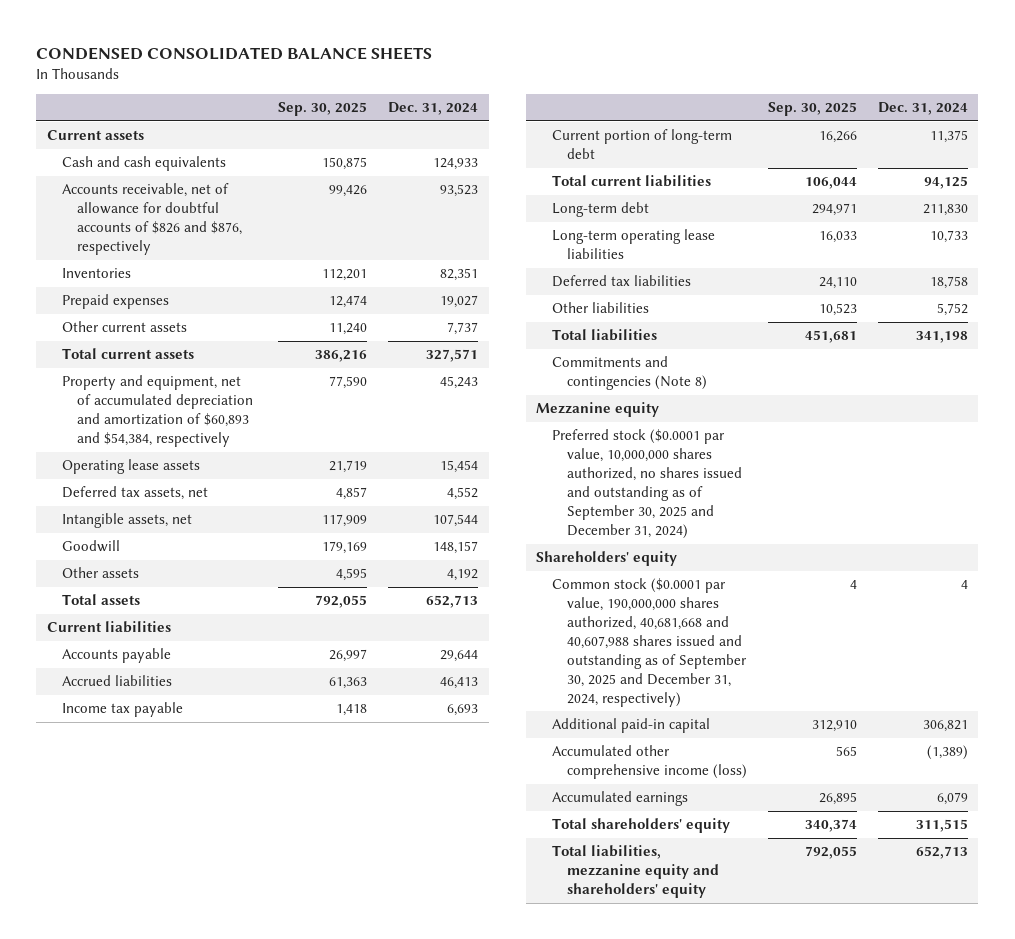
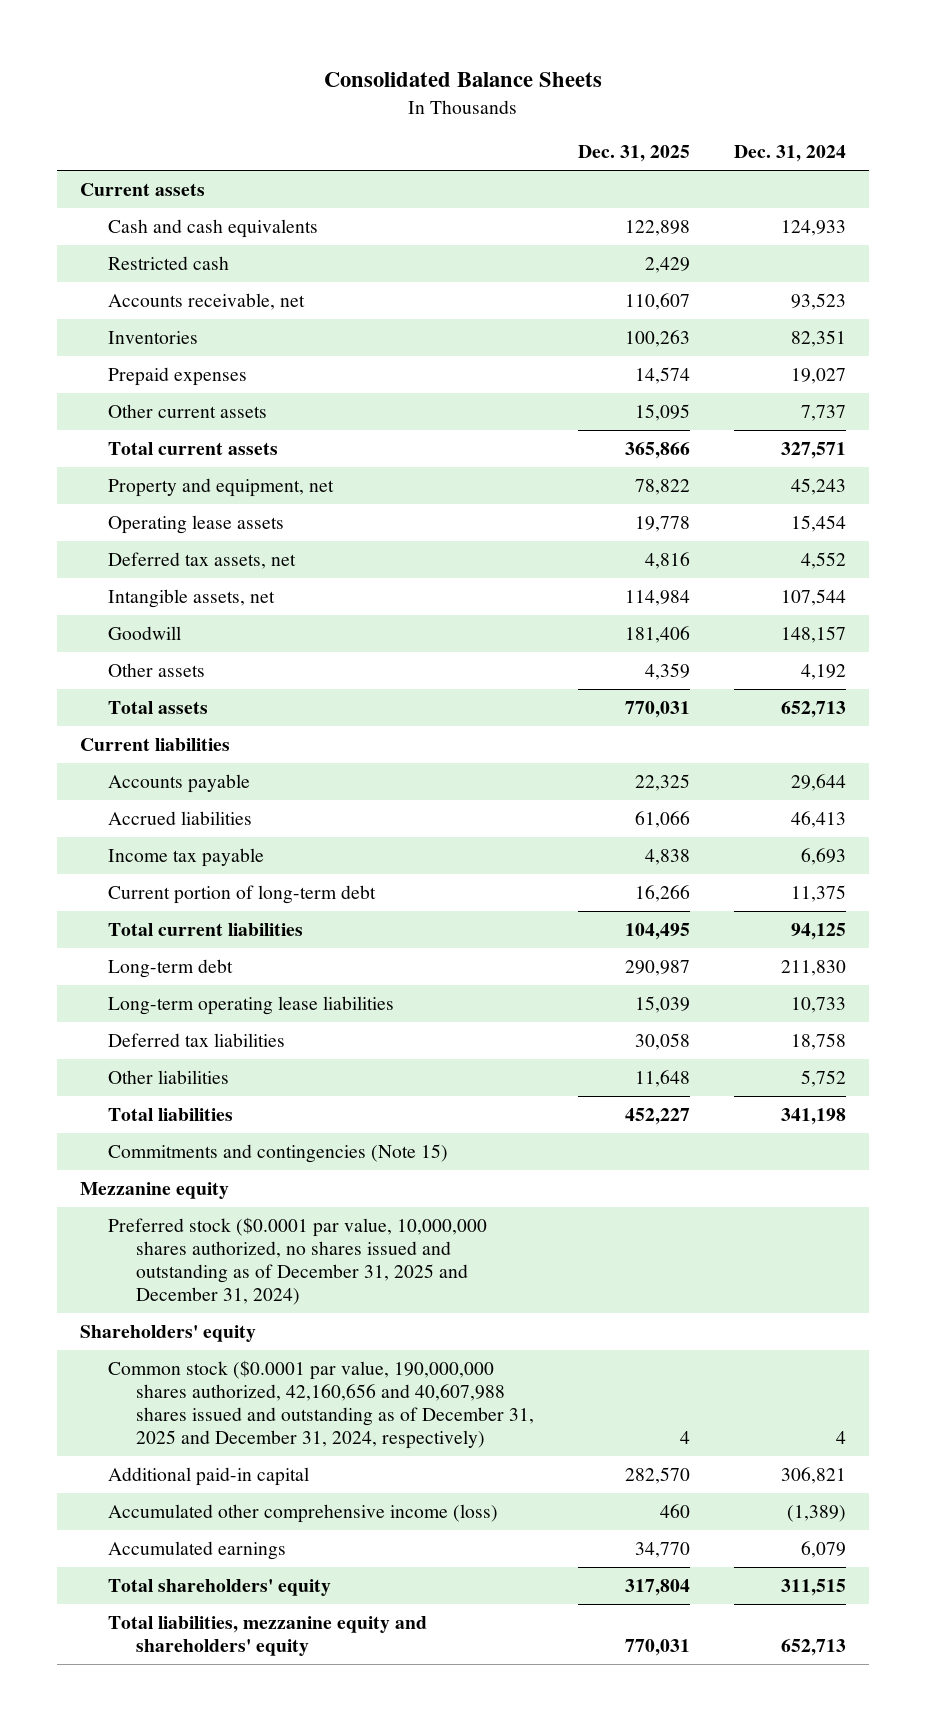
[36,47,433,61] CONDENSED CONSOLIDATED BALANCE SHEETS -> [323,72,602,88] Consolidated Balance Sheets
[278,102,368,117] Sep. 30, 2025 -> none
none -> [578,144,691,162] Dec. 31, 2025
none -> [107,255,229,270] Restricted cash
[61,183,243,256] Accounts receivable, net of allowance for doubtful accounts of $826 and $876, respectively -> [107,292,305,310] Accounts receivable, net
[61,375,254,448] Property and equipment, net of accumulated depreciation and amortization of $60,893 and $54,384, respectively -> [107,477,334,497] Property and equipment, net
[551,356,707,391] Commitments and contingencies (Note 8) -> [107,1143,448,1163] Commitments and contingencies (Note 15)
[551,429,742,539] Preferred stock ($0.0001 par value, 10,000,000 shares authorized, no shares issued and outstanding as of September 30, 2025 and December 31, 2024) -> [107,1216,487,1305] Preferred stock ($0.0001 par value, 10,000,000 shares authorized, no shares issued and outstanding as of December 31, 2025 and December 31, 2024)
[551,578,747,707] Common stock ($0.0001 par value, 190,000,000 shares authorized, 40,681,668 and 40,607,988 shares issued and outstanding as of September 30, 2025 and December 31, 2024, respectively) -> [107,1359,534,1449] Common stock ($0.0001 par value, 190,000,000 shares authorized, 42,160,656 and 40,607,988 shares issued and outstanding as of December 31, 2025 and December 31, 2024, respectively)

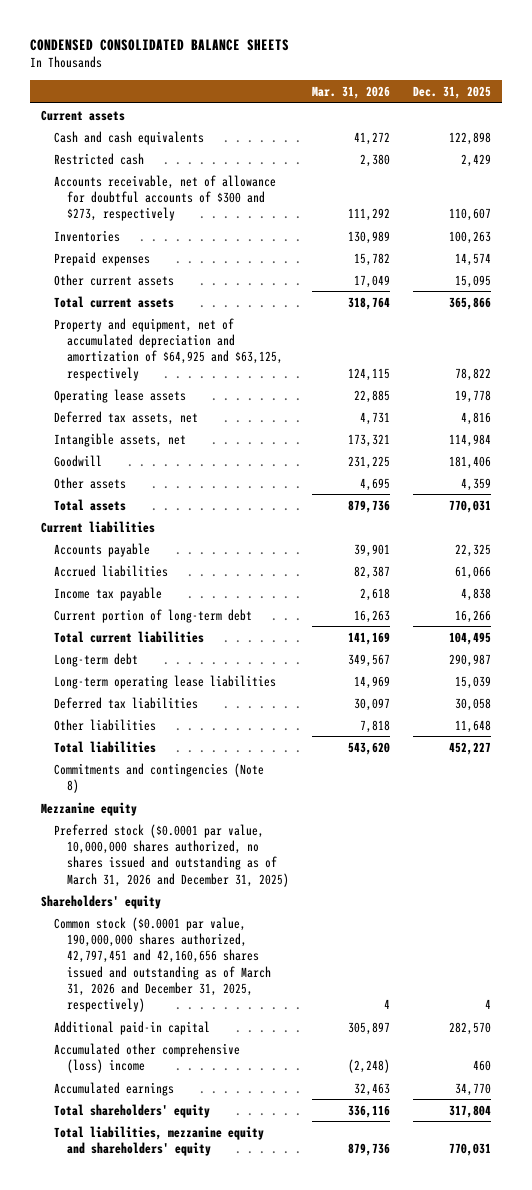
[323,72,602,88] Consolidated Balance Sheets -> [29,38,289,51] CONDENSED CONSOLIDATED BALANCE SHEETS
[734,144,847,162] Dec. 31, 2024 -> none
none -> [311,86,390,100] Mar. 31, 2026
[107,292,305,310] Accounts receivable, net -> [54,174,277,222] Accounts receivable, net of allowance for doubtful accounts of $300 and $273, respectively
[107,477,334,497] Property and equipment, net -> [54,317,284,381] Property and equipment, net of accumulated depreciation and amortization of $64,925 and $63,125, respectively
[107,1143,448,1163] Commitments and contingencies (Note 15) -> [54,762,265,794] Commitments and contingencies (Note 8)
[107,1216,487,1305] Preferred stock ($0.0001 par value, 10,000,000 shares authorized, no shares issued and outstanding as of December 31, 2025 and December 31, 2024) -> [54,823,290,887] Preferred stock ($0.0001 par value, 10,000,000 shares authorized, no shares issued and outstanding as of March 31, 2026 and December 31, 2025)
[107,1359,534,1449] Common stock ($0.0001 par value, 190,000,000 shares authorized, 42,160,656 and 40,607,988 shares issued and outstanding as of December 31, 2025 and December 31, 2024, respectively) -> [54,916,272,1013] Common stock ($0.0001 par value, 190,000,000 shares authorized, 42,797,451 and 42,160,656 shares issued and outstanding as of March 31, 2026 and December 31, 2025, respectively)
[107,1503,498,1523] Accumulated other comprehensive income (loss) -> [54,1042,241,1074] Accumulated other comprehensive (loss) income

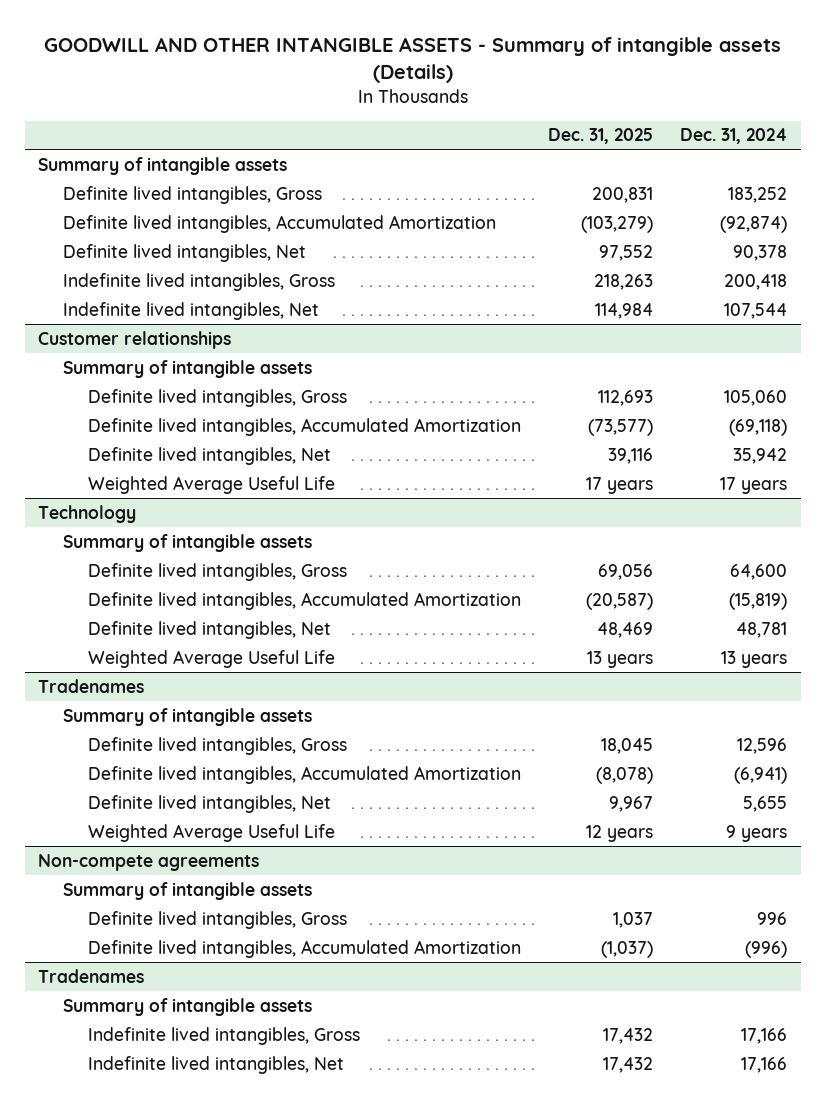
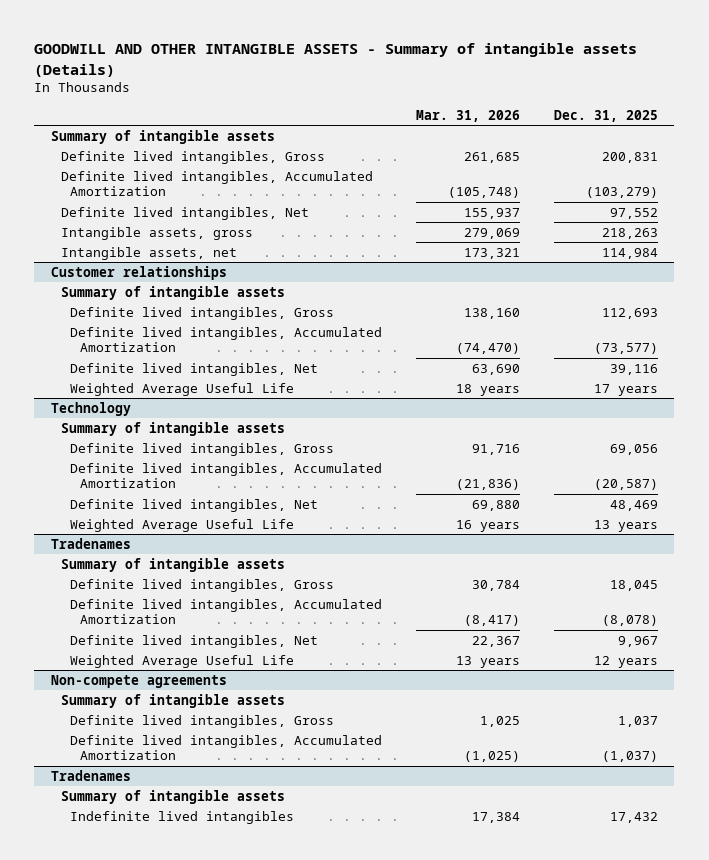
[680,128,788,145] Dec. 31, 2024 -> none
none -> [415,109,520,122] Mar. 31, 2026
[63,272,336,291] Indefinite lived intangibles, Gross -> [60,226,253,240] Intangible assets, gross
[63,301,320,320] Indefinite lived intangibles, Net -> [60,246,237,260] Intangible assets, net
[88,1055,345,1074] Indefinite lived intangibles, Net -> none
[88,1026,361,1045] Indefinite lived intangibles, Gross -> [70,810,295,824] Indefinite lived intangibles

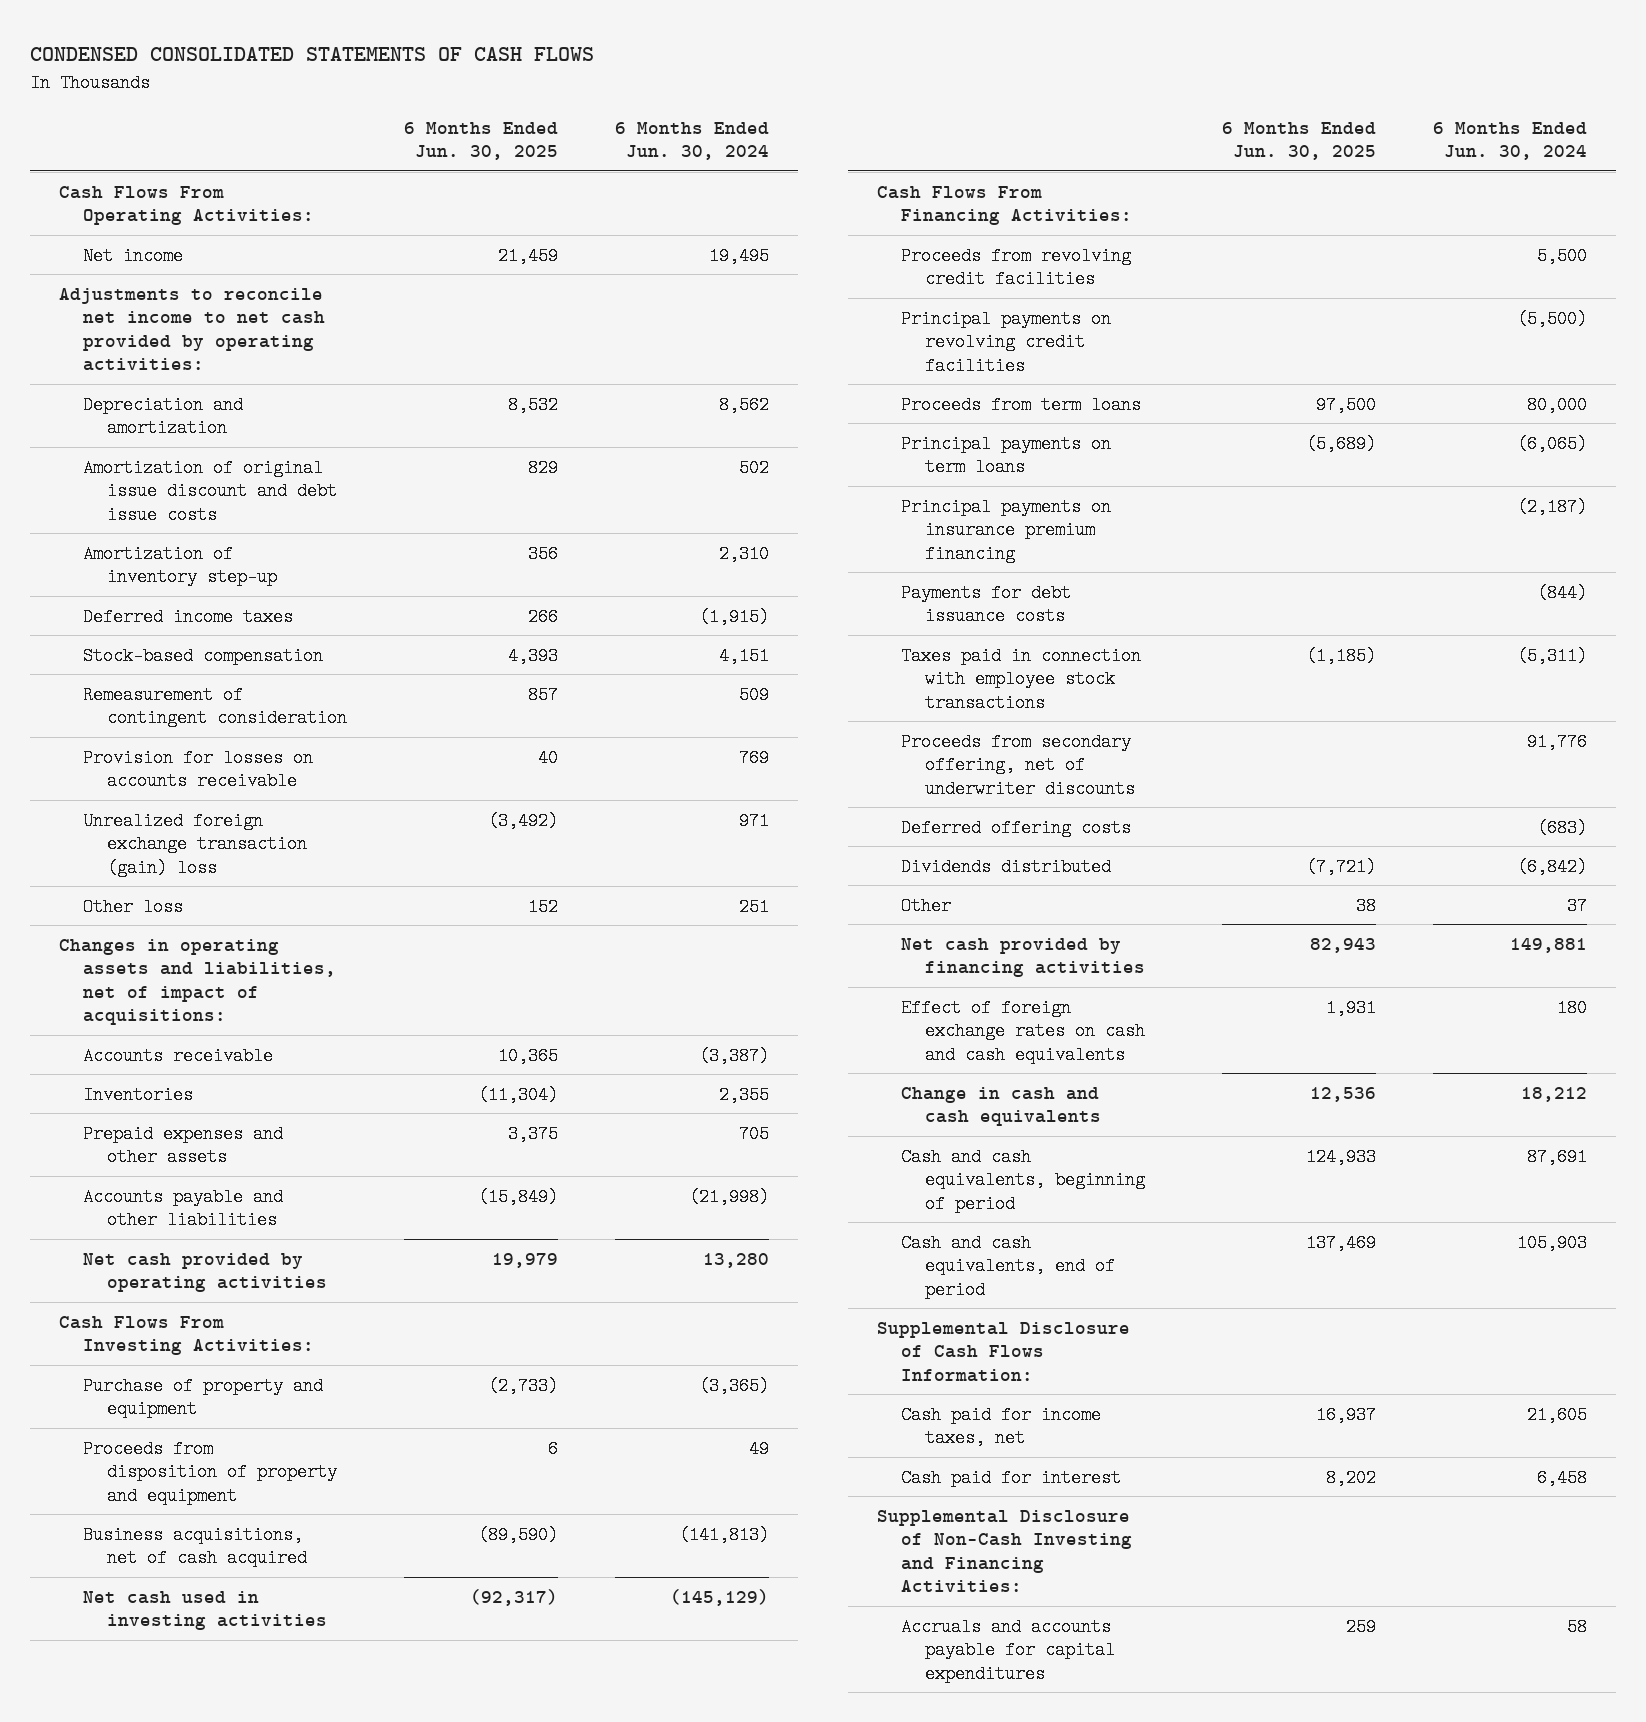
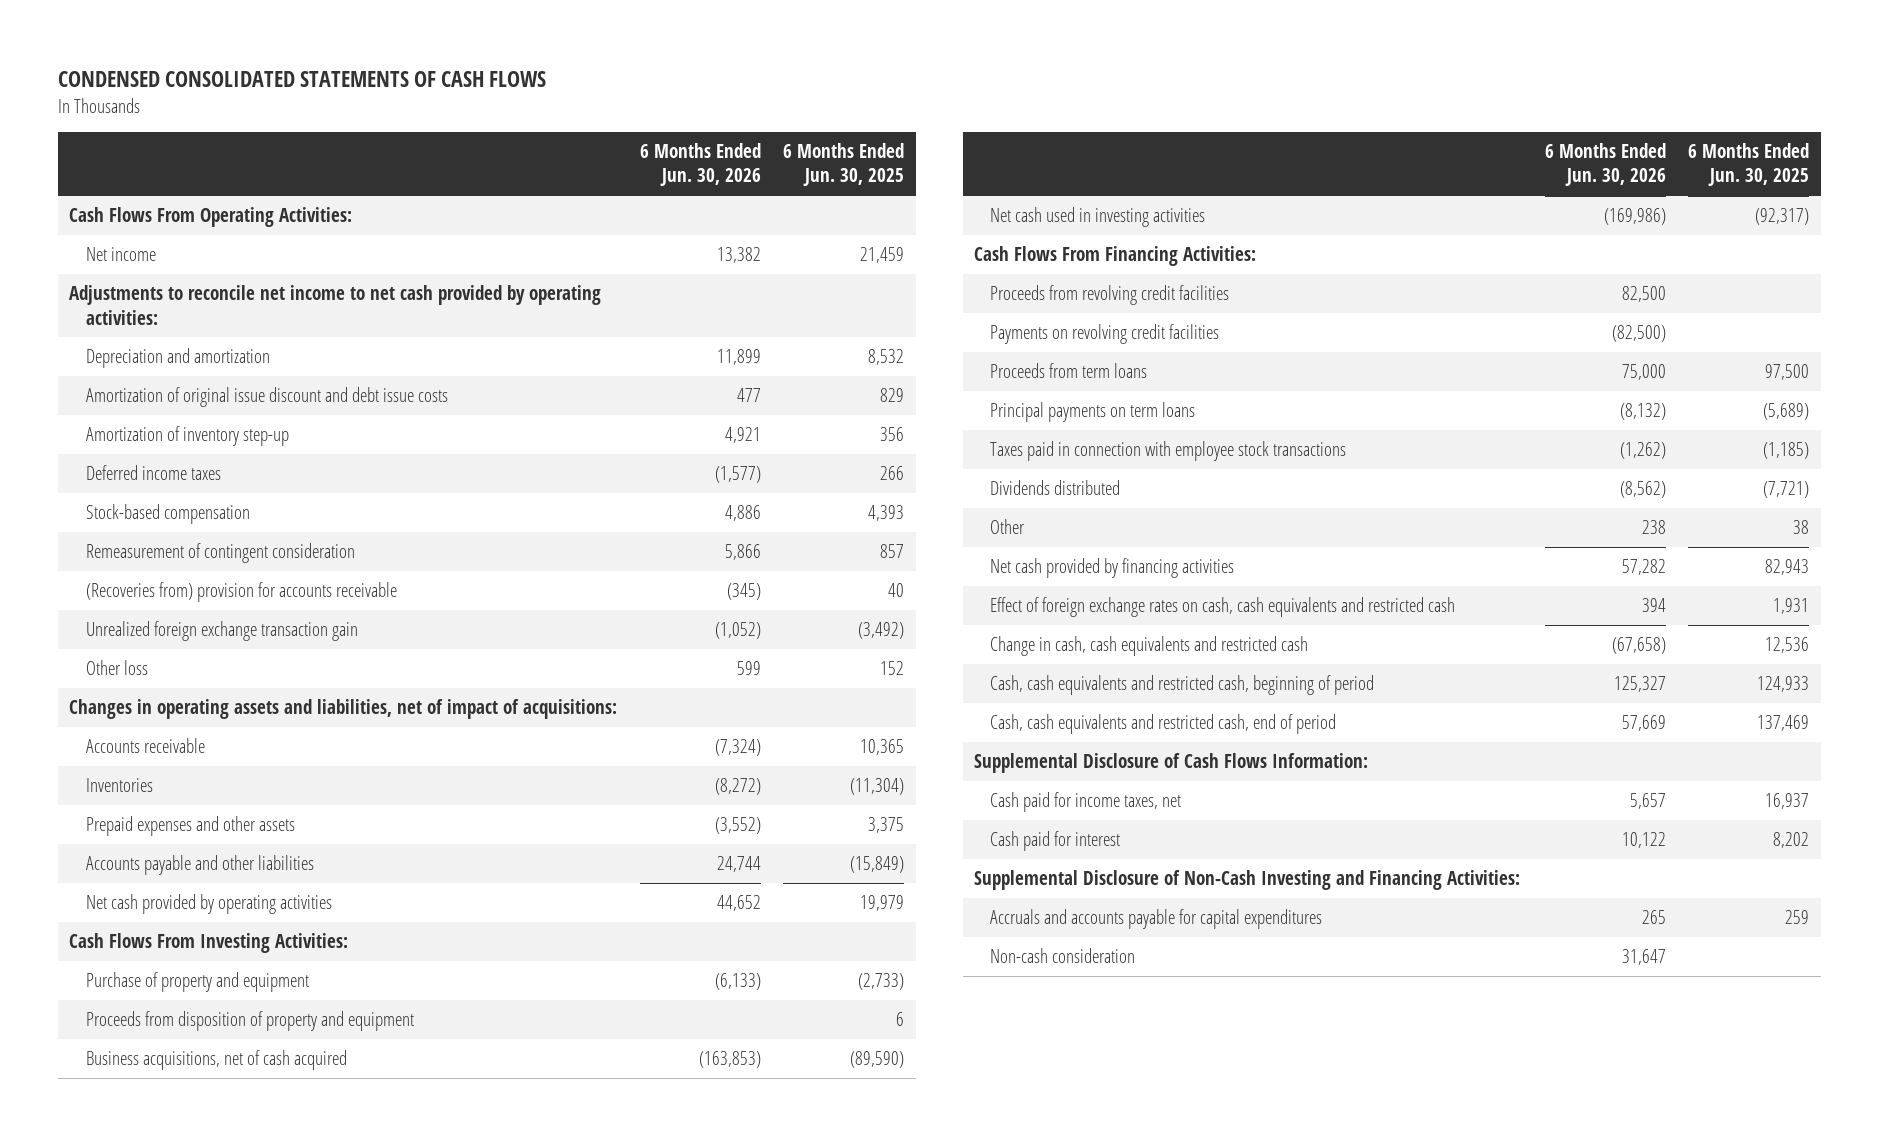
[615,121,770,161] 6 Months Ended Jun. 30, 2024 -> none
none -> [639,143,761,187] 6 Months Ended Jun. 30, 2026
[82,748,313,791] Provision for losses on accounts receivable -> [85,582,397,603] (Recoveries from) provision for accounts receivable
[82,811,307,877] Unrealized foreign exchange transaction (gain) loss -> [85,621,358,642] Unrealized foreign exchange transaction gain
[900,309,1111,375] Principal payments on revolving credit facilities -> [990,324,1220,345] Payments on revolving credit facilities
[900,497,1111,563] Principal payments on insurance premium financing -> none
[900,583,1071,626] Payments for debt issuance costs -> none
[900,732,1135,798] Proceeds from secondary offering, net of underwriter discounts -> none
[900,818,1131,837] Deferred offering costs -> none
[900,998,1145,1064] Effect of foreign exchange rates on cash and cash equivalents -> [990,597,1456,618] Effect of foreign exchange rates on cash, cash equivalents and restricted cash
[900,1086,1101,1127] Change in cash and cash equivalents -> [990,636,1309,657] Change in cash, cash equivalents and restricted cash
[900,1147,1145,1213] Cash and cash equivalents, beginning of period -> [990,675,1375,696] Cash, cash equivalents and restricted cash, beginning of period
[900,1233,1115,1299] Cash and cash equivalents, end of period -> [990,714,1337,735] Cash, cash equivalents and restricted cash, end of period
none -> [990,948,1136,964] Non-cash consideration

